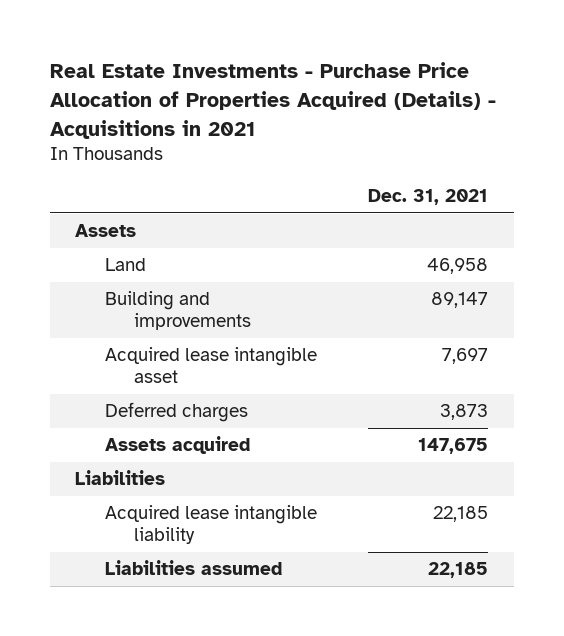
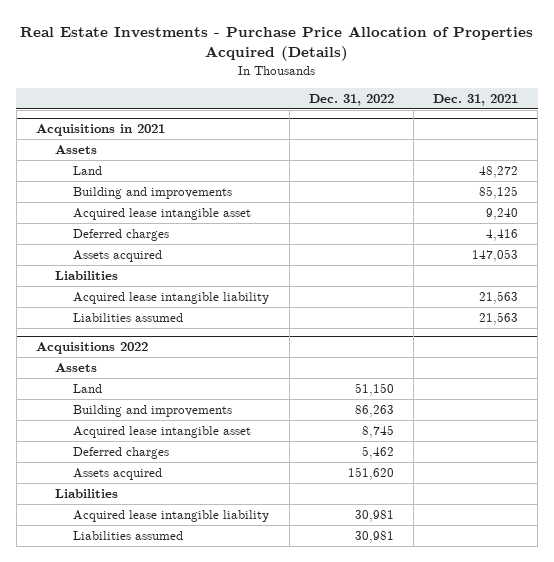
[49,62,496,139] Real Estate Investments - Purchase Price Allocation of Properties Acquired (Details) - Acquisitions in 2021 -> [19,25,533,62] Real Estate Investments - Purchase Price Allocation of Properties Acquired (Details)
none -> [308,94,394,107] Dec. 31, 2022
[75,224,137,238] Assets -> none
[104,258,146,272] Land -> none
[104,291,251,331] Building and improvements -> none
[104,347,317,384] Acquired lease intangible asset -> none
[104,402,248,423] Deferred charges -> none
[104,436,250,455] Assets acquired -> none
[75,470,166,486] Liabilities -> none
[104,505,317,545] Acquired lease intangible liability -> none
[104,560,282,576] Liabilities assumed -> none
none -> [35,124,165,137] Acquisitions in 2021
none -> [54,144,97,154] Assets
none -> [73,165,103,175] Land
none -> [73,186,233,199] Building and improvements
none -> [73,207,252,220] Acquired lease intangible asset
none -> [73,228,170,241] Deferred charges
none -> [73,249,163,262] Assets acquired
none -> [54,270,118,280] Liabilities
none -> [73,291,270,304] Acquired lease intangible liability
none -> [73,312,184,322] Liabilities assumed
none -> [35,342,148,355] Acquisitions 2022
none -> [54,362,97,372] Assets
none -> [73,383,103,393] Land
none -> [73,404,233,417] Building and improvements
none -> [73,425,252,438] Acquired lease intangible asset
none -> [73,446,170,459] Deferred charges
none -> [73,467,163,480] Assets acquired
none -> [54,488,118,498] Liabilities
none -> [73,509,270,522] Acquired lease intangible liability
none -> [73,530,184,540] Liabilities assumed

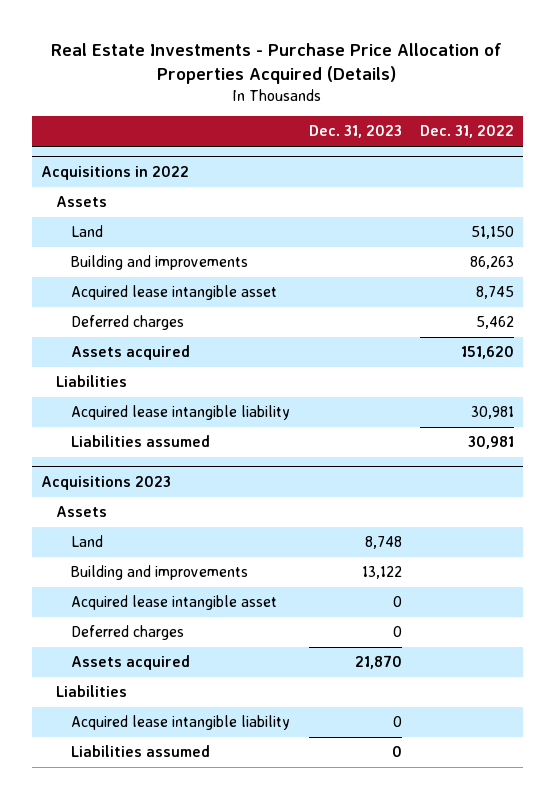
[432,94,518,107] Dec. 31, 2021 -> none
none -> [308,125,402,139] Dec. 31, 2023
[35,124,165,137] Acquisitions in 2021 -> none
[54,144,97,154] Assets -> none
[73,165,103,175] Land -> none
[73,186,233,199] Building and improvements -> none
[73,207,252,220] Acquired lease intangible asset -> none
[73,228,170,241] Deferred charges -> none
[73,249,163,262] Assets acquired -> none
[54,270,118,280] Liabilities -> none
[73,291,270,304] Acquired lease intangible liability -> none
[73,312,184,322] Liabilities assumed -> none
[35,342,148,355] Acquisitions 2022 -> [40,165,189,180] Acquisitions in 2022
none -> [40,475,171,490] Acquisitions 2023
none -> [56,506,108,518] Assets
none -> [71,535,104,548] Land
none -> [71,565,249,581] Building and improvements
none -> [71,595,278,611] Acquired lease intangible asset
none -> [71,625,185,641] Deferred charges
none -> [71,655,191,671] Assets acquired
none -> [56,685,128,698] Liabilities
none -> [71,715,291,731] Acquired lease intangible liability
none -> [71,745,211,758] Liabilities assumed

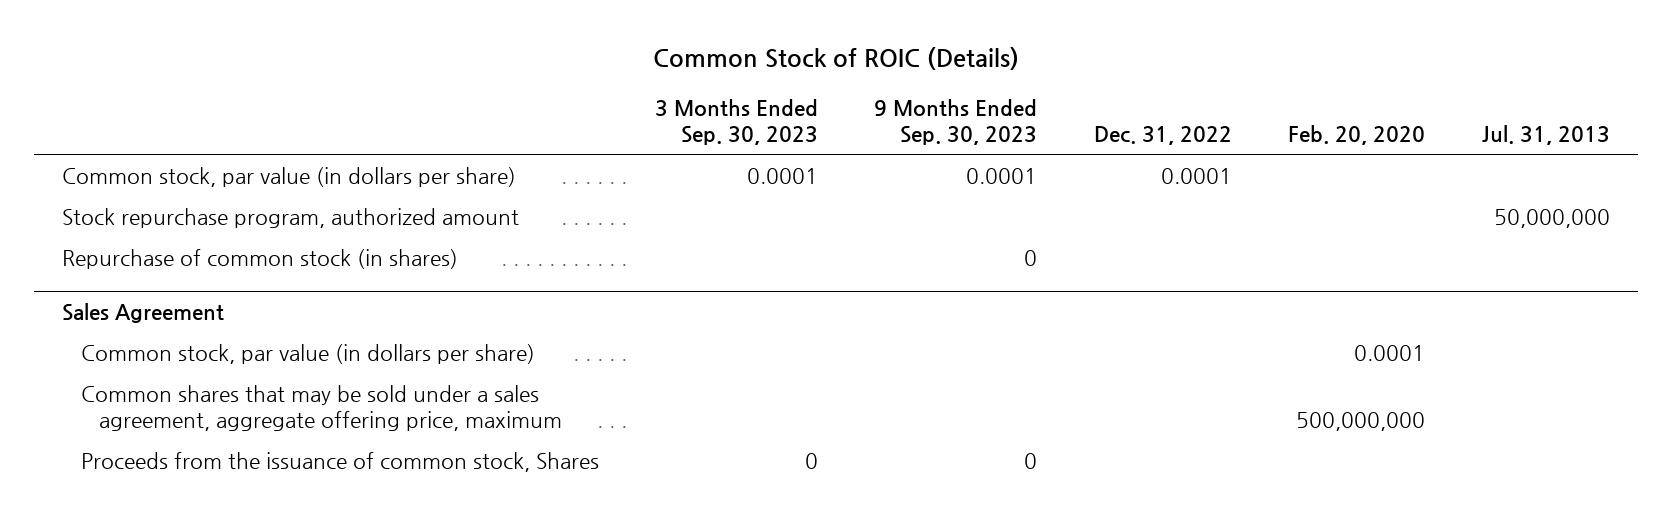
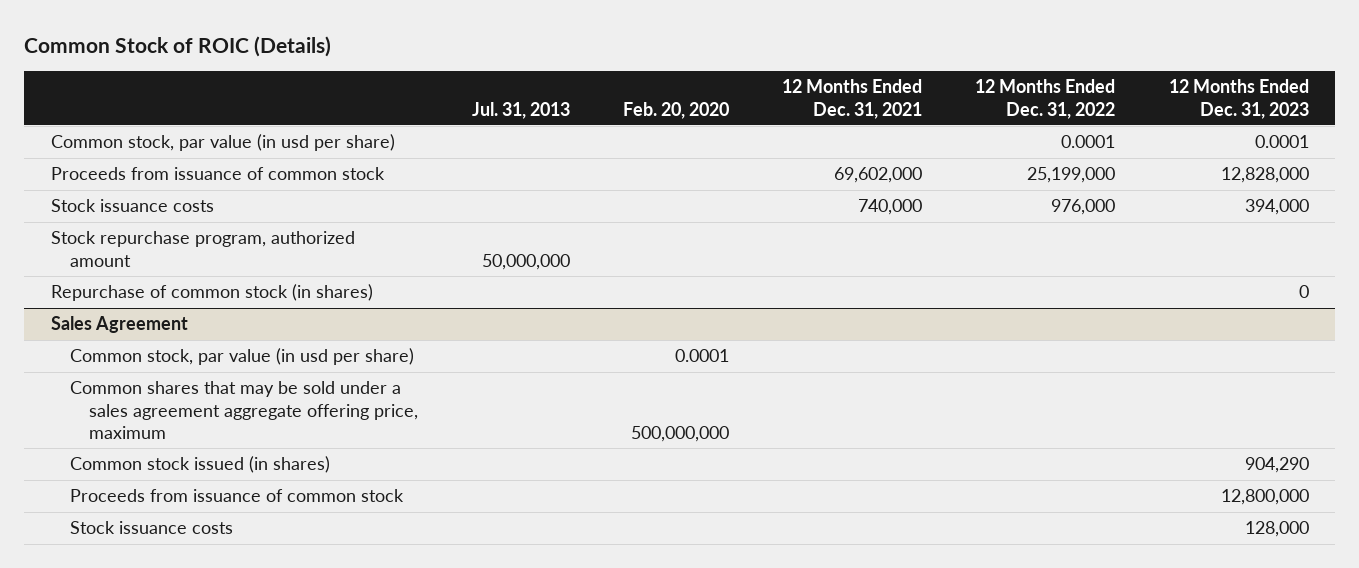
[655,98,819,146] 3 Months Ended Sep. 30, 2023 -> none
[874,98,1038,146] 9 Months Ended Sep. 30, 2023 -> none
[1093,126,1232,146] Dec. 31, 2022 -> none
none -> [782,79,923,119] 12 Months Ended Dec. 31, 2021
none -> [975,79,1116,119] 12 Months Ended Dec. 31, 2022
none -> [1168,79,1309,119] 12 Months Ended Dec. 31, 2023
[62,166,517,187] Common stock, par value (in dollars per share) -> [50,134,395,152] Common stock, par value (in usd per share)
none -> [50,167,385,181] Proceeds from issuance of common stock
none -> [50,199,214,213] Stock issuance costs
[80,343,535,364] Common stock, par value (in dollars per share) -> [70,348,415,366] Common stock, par value (in usd per share)
[80,384,563,432] Common shares that may be sold under a sales agreement, aggregate offering price, maximum -> [70,381,419,440] Common shares that may be sold under a sales agreement aggregate offering price, maximum
[80,451,599,472] Proceeds from the issuance of common stock, Shares -> [70,456,331,474] Common stock issued (in shares)
none -> [70,489,405,503] Proceeds from issuance of common stock
none -> [70,521,234,535] Stock issuance costs

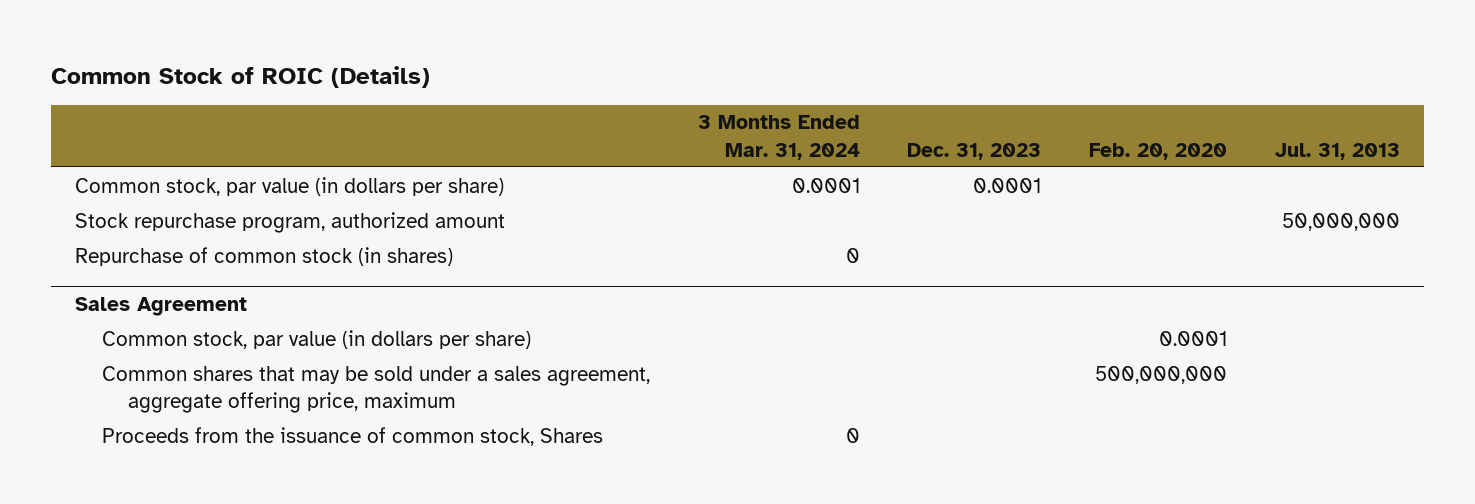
[782,79,923,119] 12 Months Ended Dec. 31, 2021 -> none
[975,79,1116,119] 12 Months Ended Dec. 31, 2022 -> none
[1168,79,1309,119] 12 Months Ended Dec. 31, 2023 -> none
none -> [697,115,860,160] 3 Months Ended Mar. 31, 2024
none -> [907,142,1042,160] Dec. 31, 2023
[50,167,385,181] Proceeds from issuance of common stock -> none
[50,199,214,213] Stock issuance costs -> none
[50,134,395,152] Common stock, par value (in usd per share) -> [75,176,505,196] Common stock, par value (in dollars per share)
[70,489,405,503] Proceeds from issuance of common stock -> none
[70,521,234,535] Stock issuance costs -> none
[70,348,415,366] Common stock, par value (in usd per share) -> [101,329,531,349] Common stock, par value (in dollars per share)
[70,381,419,440] Common shares that may be sold under a sales agreement aggregate offering price, maximum -> [101,365,650,413] Common shares that may be sold under a sales agreement, aggregate offering price, maximum
[70,456,331,474] Common stock issued (in shares) -> [101,426,603,446] Proceeds from the issuance of common stock, Shares

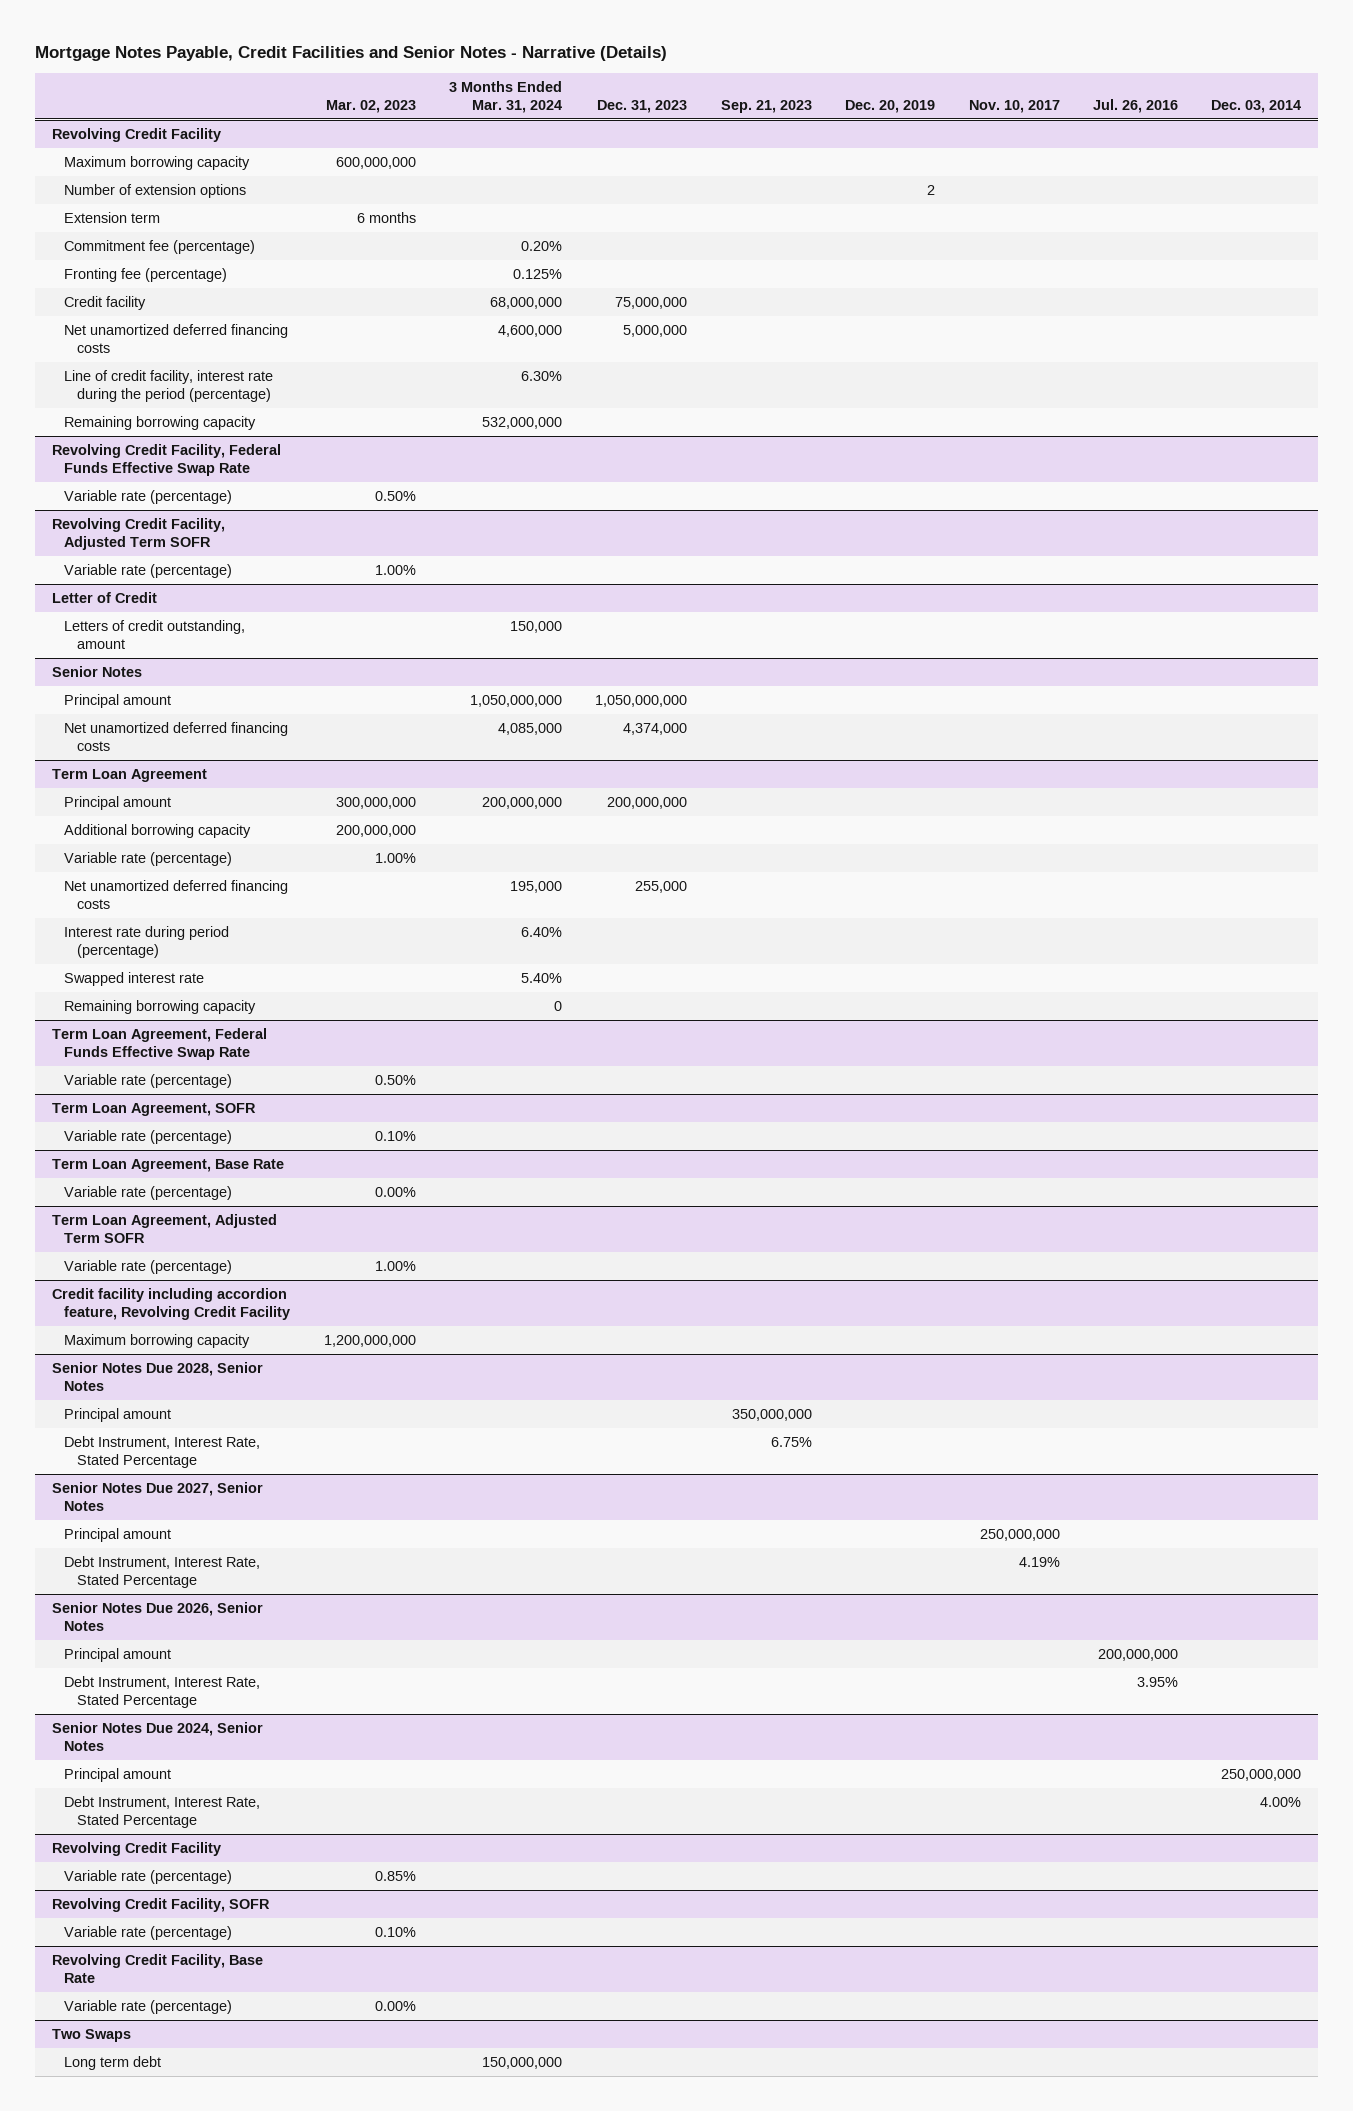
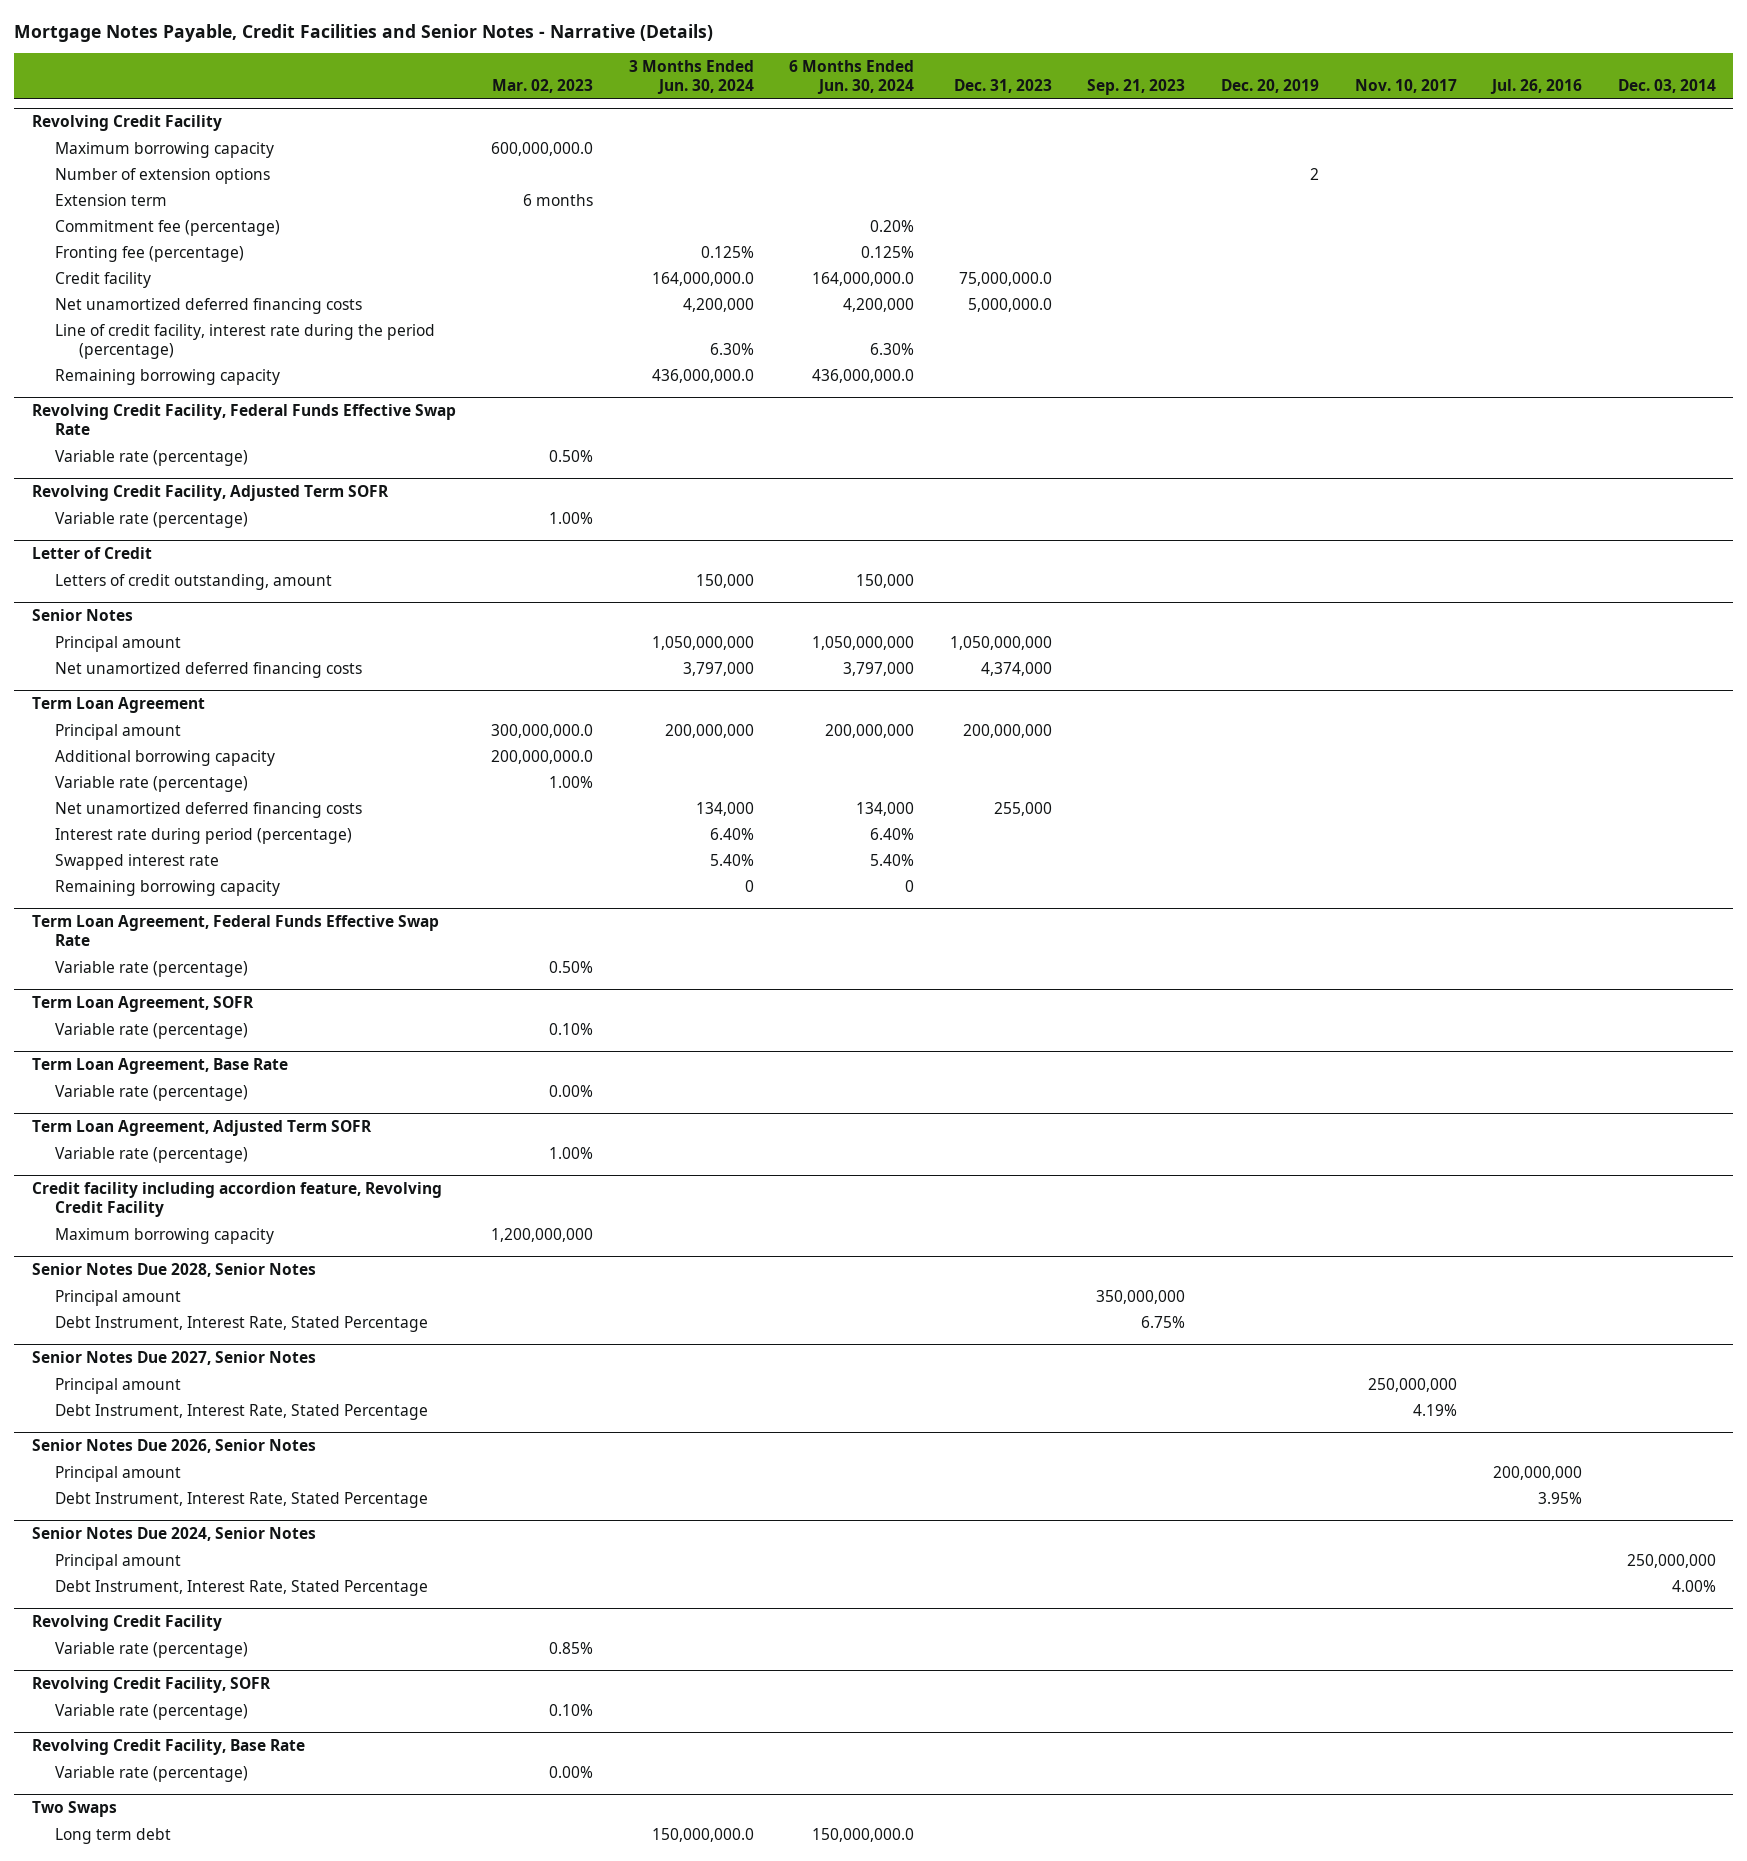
[449,80,563,114] 3 Months Ended Mar. 31, 2024 -> none
none -> [628,59,754,94] 3 Months Ended Jun. 30, 2024
none -> [789,59,915,94] 6 Months Ended Jun. 30, 2024
[335,156,416,169] 600,000,000 -> [491,141,594,156] 600,000,000.0
[615,296,688,309] 75,000,000 -> [958,271,1052,286] 75,000,000.0
[623,324,688,337] 5,000,000 -> [967,297,1052,312] 5,000,000.0
[335,796,416,809] 300,000,000 -> [491,723,594,738] 300,000,000.0
[335,824,416,837] 200,000,000 -> [491,749,594,764] 200,000,000.0

